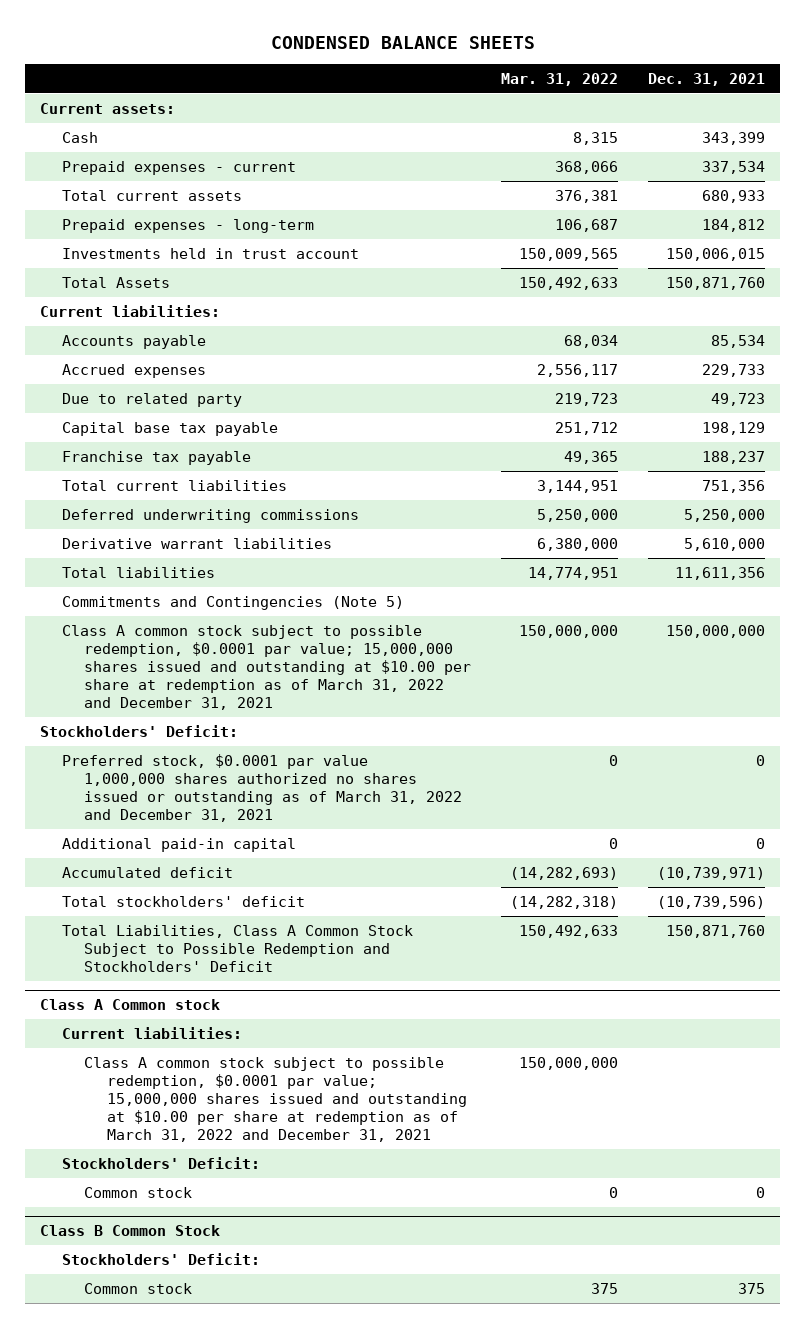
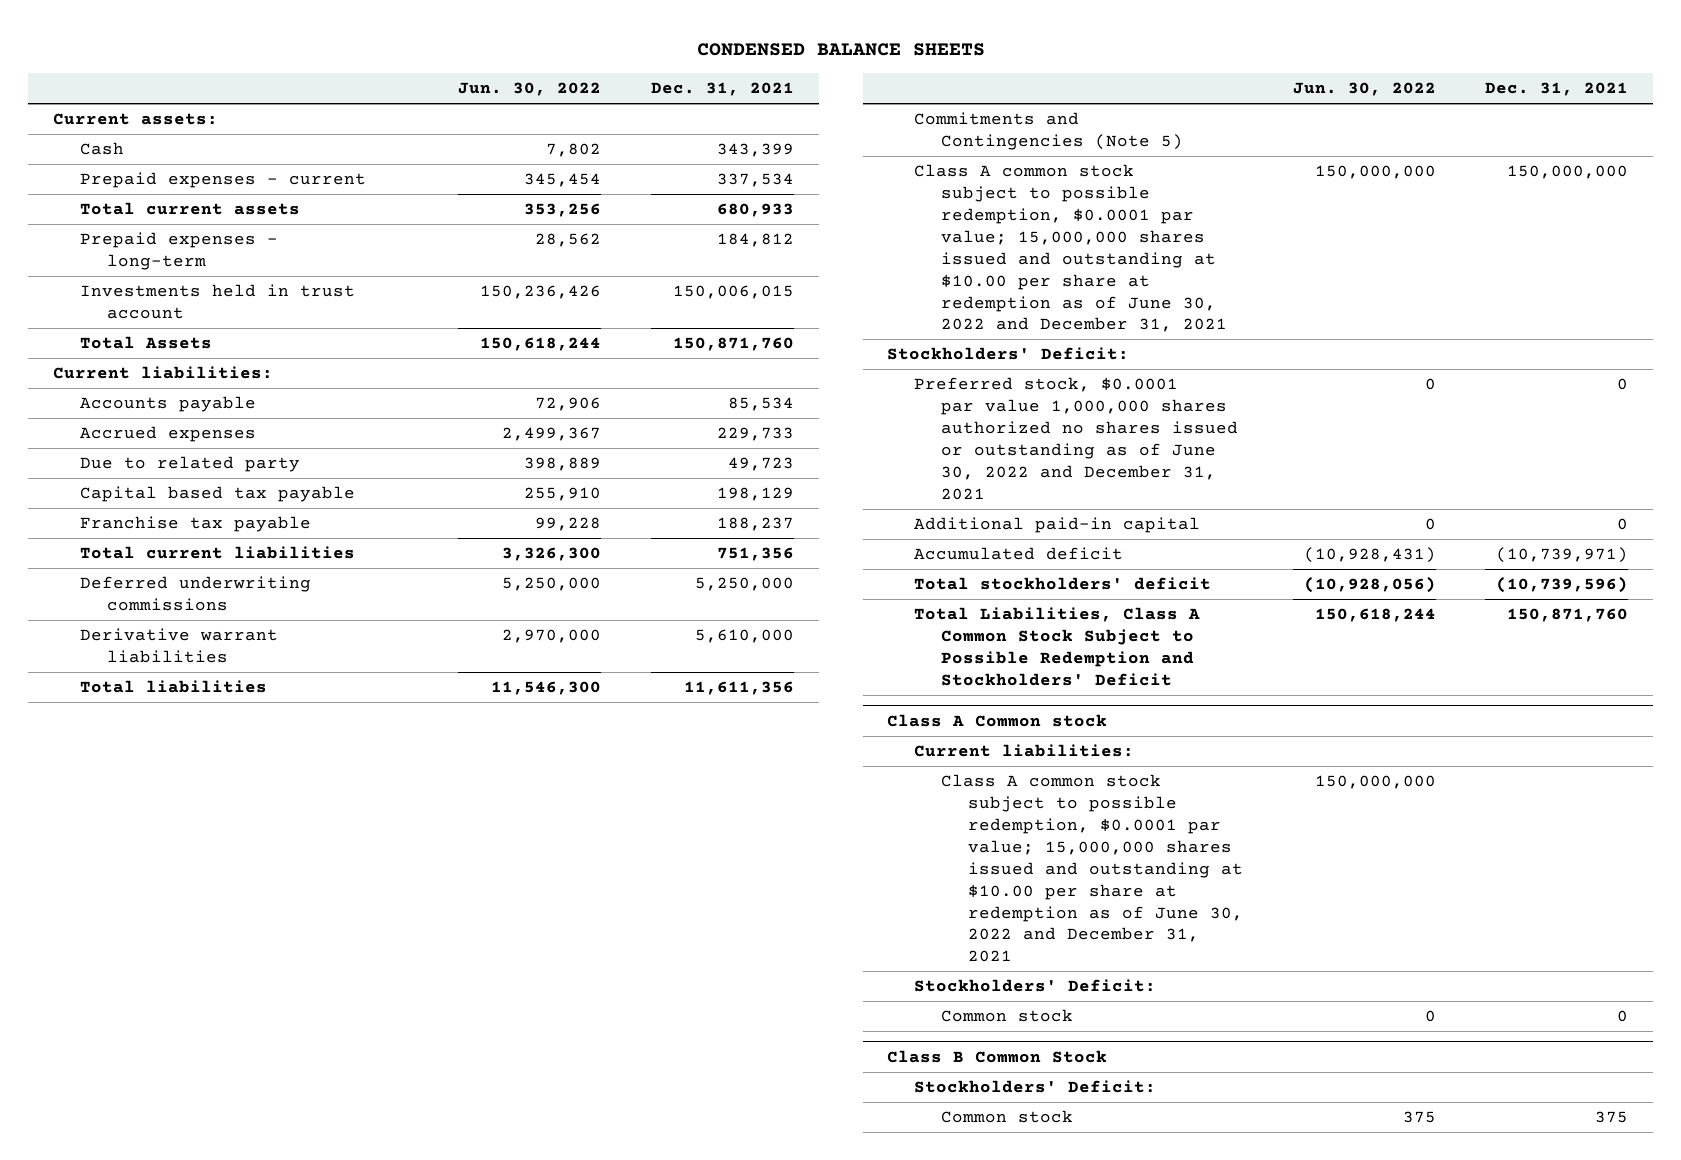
[501,72,619,86] Mar. 31, 2022 -> none
none -> [458,82,602,97] Jun. 30, 2022
[62,422,279,437] Capital base tax payable -> [79,486,355,503] Capital based tax payable
[62,625,472,711] Class A common stock subject to possible redemption, $0.0001 par value; 15,000,000 shares issued and outstanding at $10.00 per share at redemption as of March 31, 2022 and December 31, 2021 -> [914,164,1228,333] Class A common stock subject to possible redemption, $0.0001 par value; 15,000,000 shares issued and outstanding at $10.00 per share at redemption as of June 30, 2022 and December 31, 2021
[62,754,463,823] Preferred stock, $0.0001 par value 1,000,000 shares authorized no shares issued or outstanding as of March 31, 2022 and December 31, 2021 -> [914,377,1239,500] Preferred stock, $0.0001 par value 1,000,000 shares authorized no shares issued or outstanding as of June 30, 2022 and December 31, 2021
[84,1057,467,1143] Class A common stock subject to possible redemption, $0.0001 par value; 15,000,000 shares issued and outstanding at $10.00 per share at redemption as of March 31, 2022 and December 31, 2021 -> [941,774,1243,963] Class A common stock subject to possible redemption, $0.0001 par value; 15,000,000 shares issued and outstanding at $10.00 per share at redemption as of June 30, 2022 and December 31, 2021

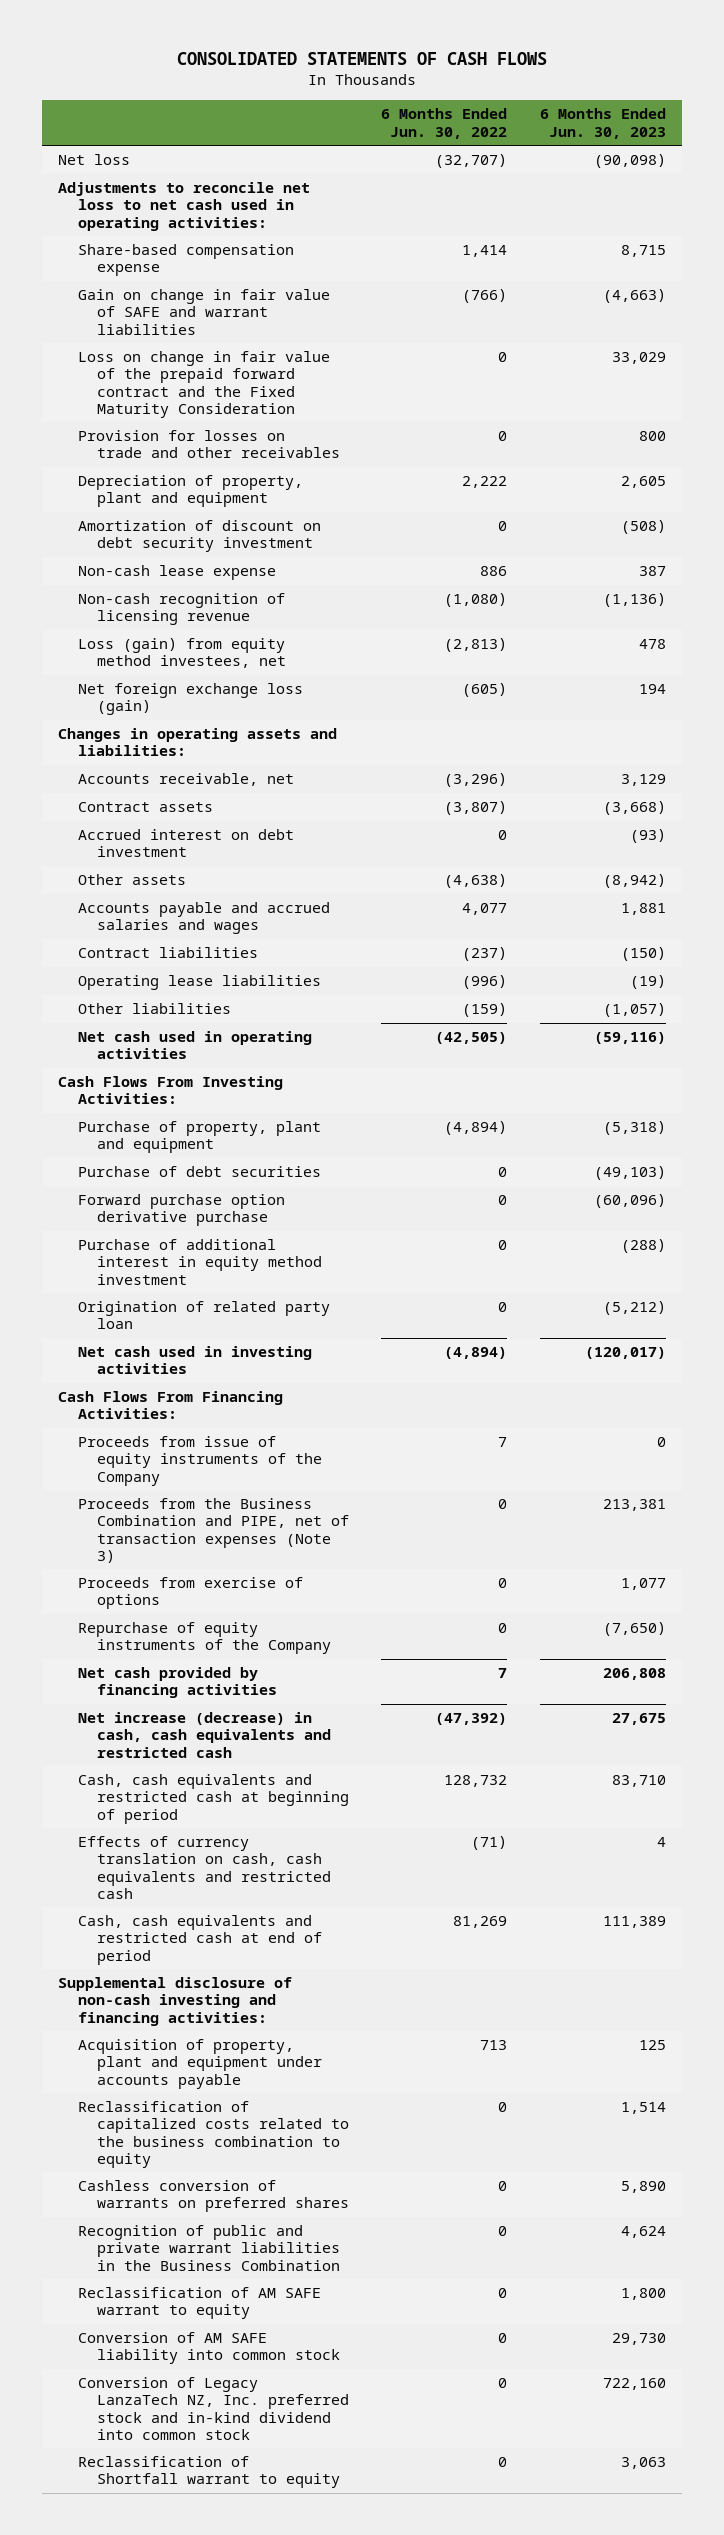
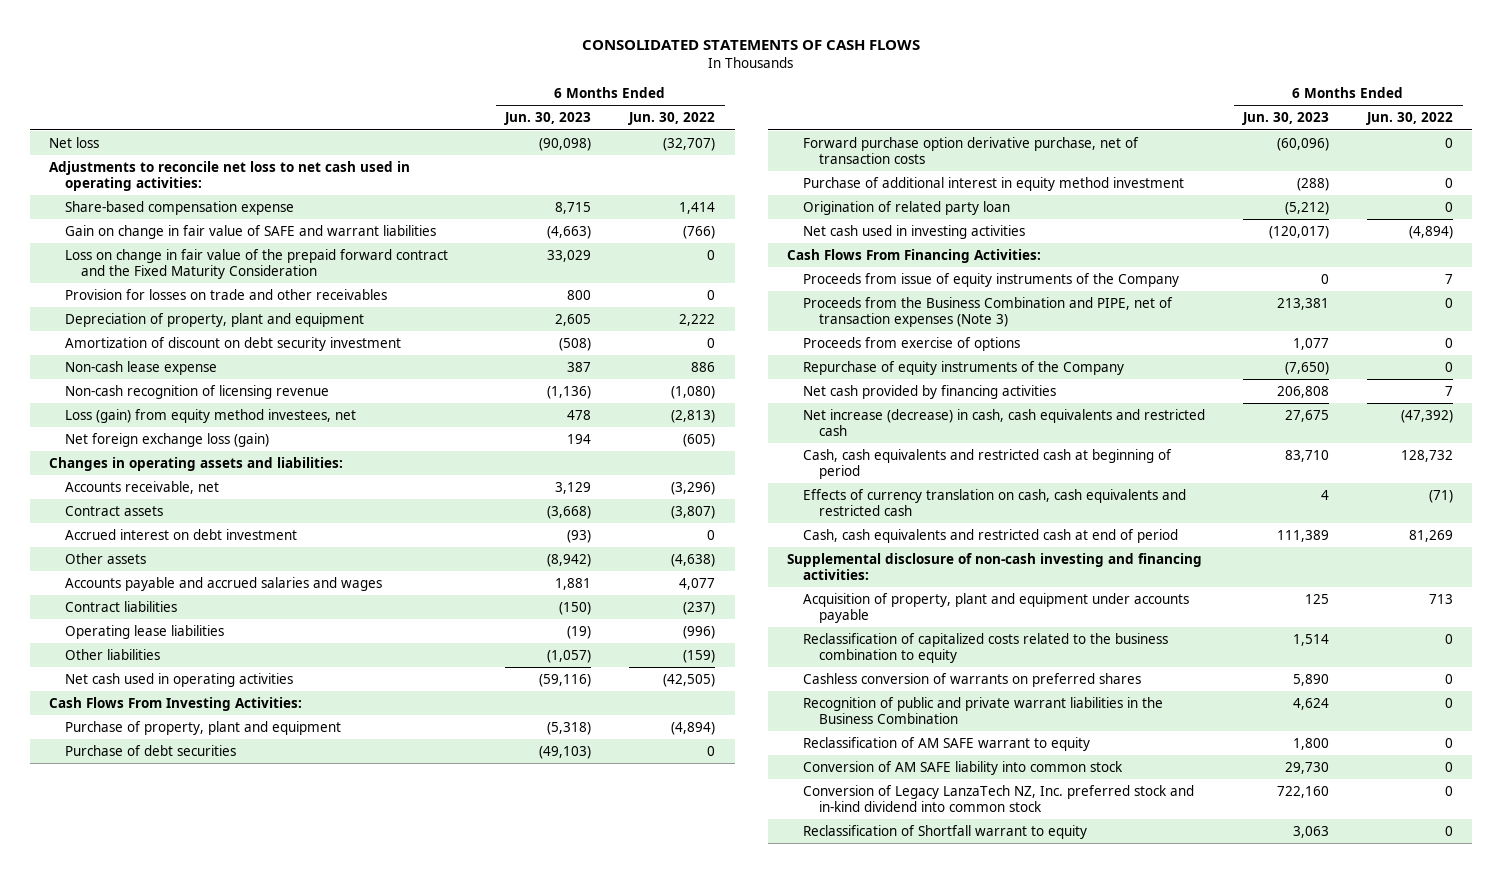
[77,1194,285,1227] Forward purchase option derivative purchase -> [802,136,1139,164] Forward purchase option derivative purchase, net of transaction costs

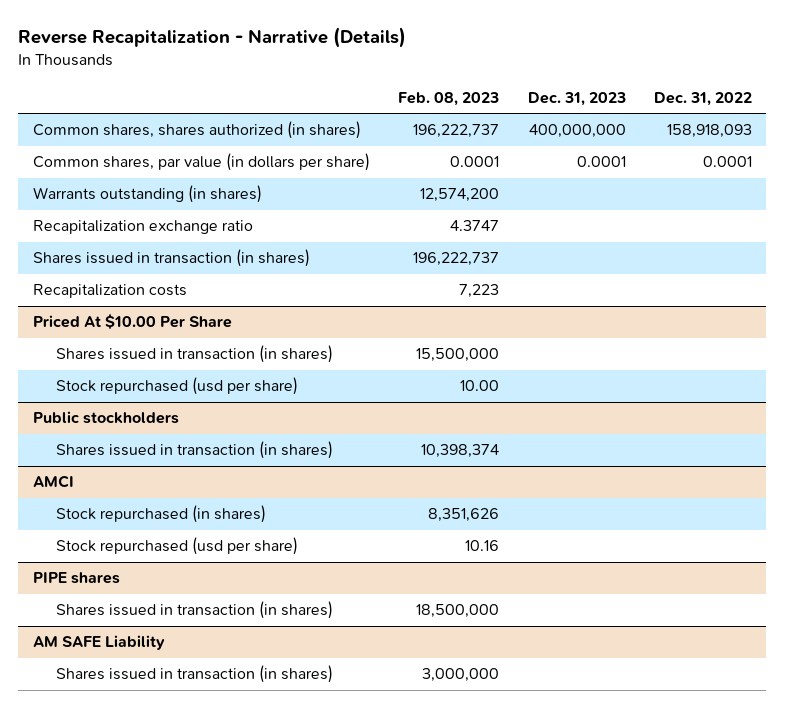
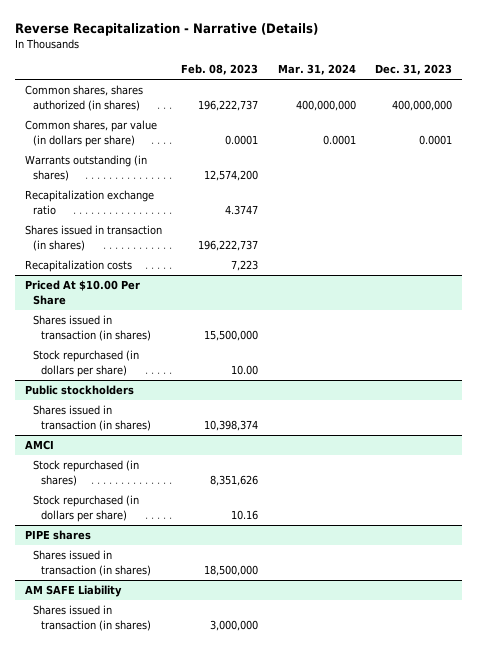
[654,91,753,106] Dec. 31, 2022 -> none
none -> [277,64,356,76] Mar. 31, 2024
[56,377,299,396] Stock repurchased (usd per share) -> [32,350,139,377] Stock repurchased (in dollars per share)
[56,537,299,556] Stock repurchased (usd per share) -> [32,495,139,522] Stock repurchased (in dollars per share)

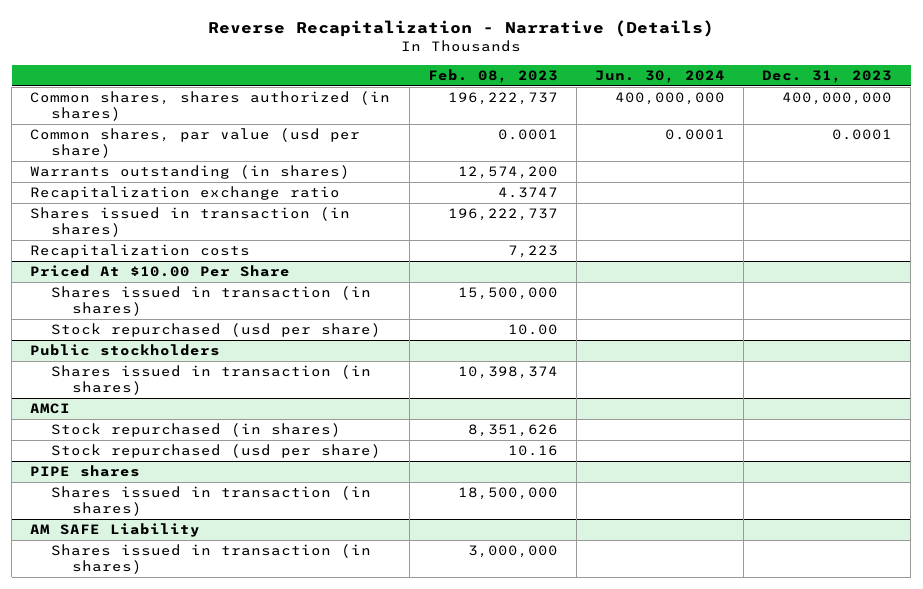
[277,64,356,76] Mar. 31, 2024 -> none
none -> [594,69,725,83] Jun. 30, 2024
[24,120,157,147] Common shares, par value (in dollars per share) -> [30,128,361,159] Common shares, par value (usd per share)
[32,350,139,377] Stock repurchased (in dollars per share) -> [51,323,382,338] Stock repurchased (usd per share)
[32,495,139,522] Stock repurchased (in dollars per share) -> [51,444,382,459] Stock repurchased (usd per share)

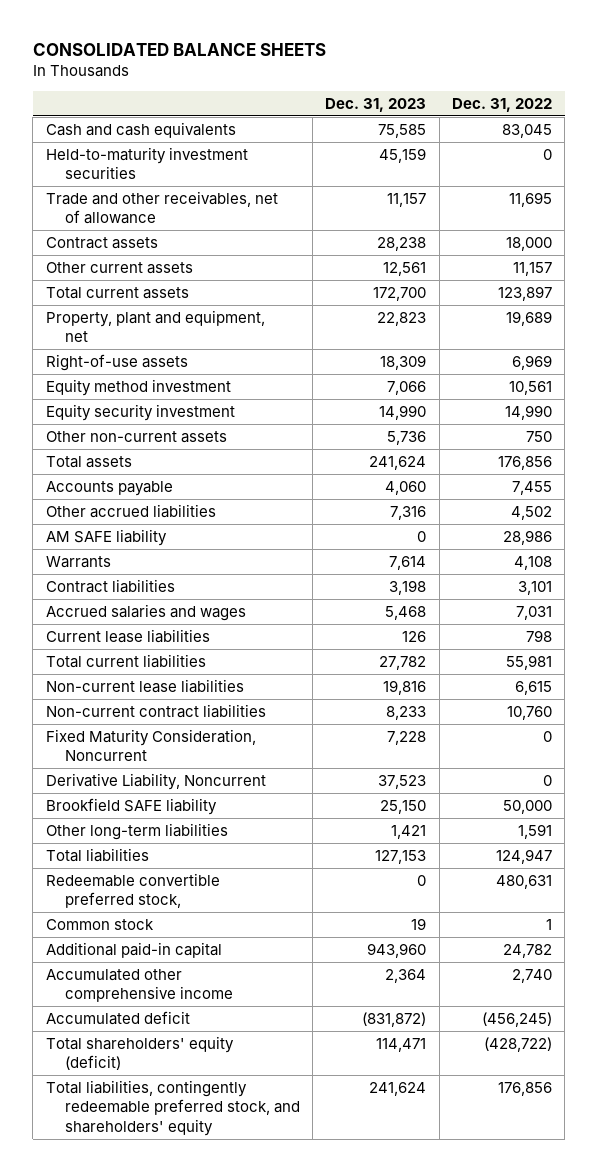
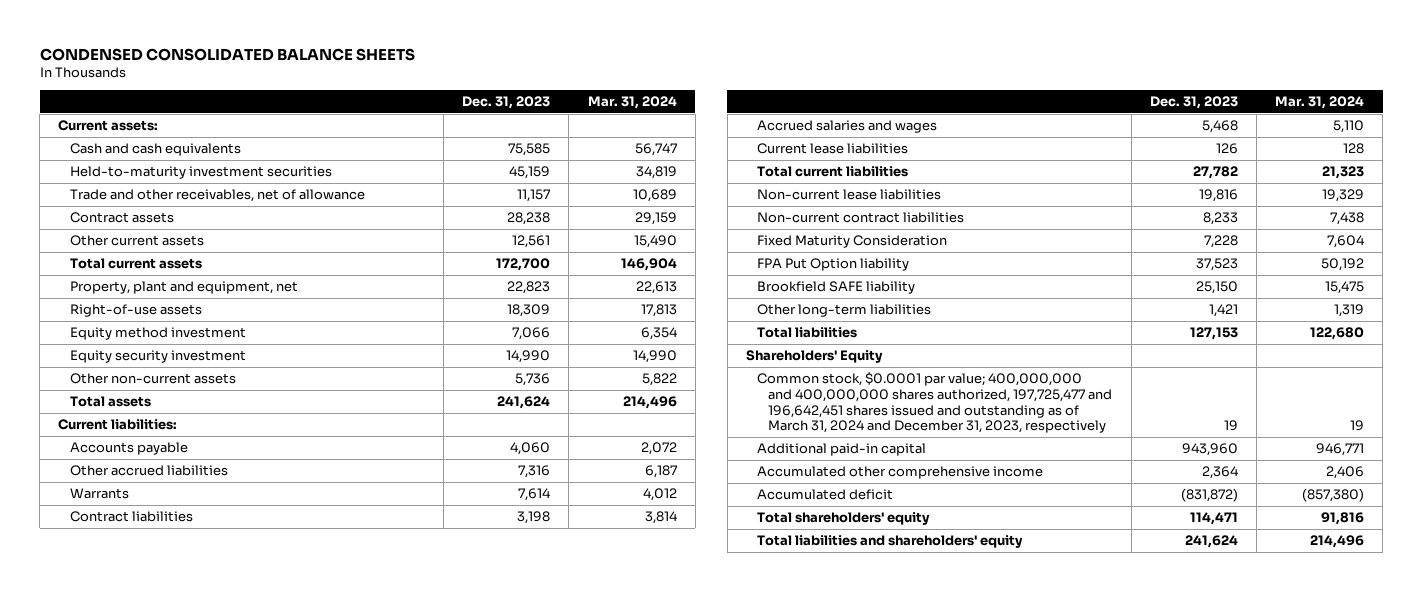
[32,42,326,56] CONSOLIDATED BALANCE SHEETS -> [39,47,415,61] CONDENSED CONSOLIDATED BALANCE SHEETS
[451,97,552,112] Dec. 31, 2022 -> none
none -> [587,96,677,110] Mar. 31, 2024
none -> [58,120,159,132] Current assets:
none -> [58,419,178,431] Current liabilities:
[45,528,167,546] AM SAFE liability -> none
[45,728,256,762] Fixed Maturity Consideration, Noncurrent -> [757,235,948,249] Fixed Maturity Consideration
[45,772,266,790] Derivative Liability, Noncurrent -> [757,258,910,272] FPA Put Option liability
[45,872,220,909] Redeemable convertible preferred stock, -> none
none -> [745,350,883,364] Shareholders' Equity
[45,918,154,930] Common stock -> [757,372,1113,434] Common stock, $0.0001 par value; 400,000,000 and 400,000,000 shares authorized, 197,725,477 and 196,642,451 shares issued and outstanding as of March 31, 2024 and December 31, 2023, respectively
[45,1035,234,1071] Total shareholders' equity (deficit) -> [757,512,931,526] Total shareholders' equity
[45,1079,300,1136] Total liabilities, contingently redeemable preferred stock, and shareholders' equity -> [757,535,1024,549] Total liabilities and shareholders' equity

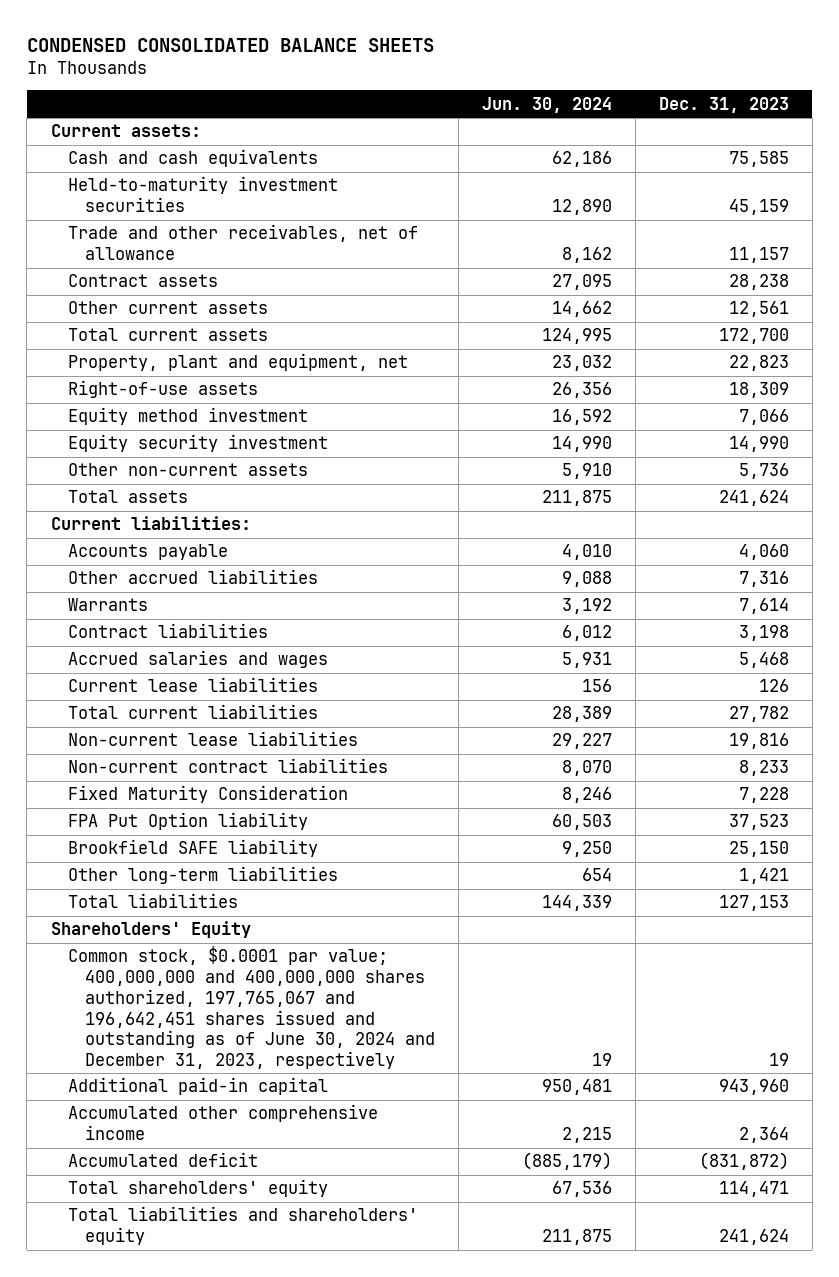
[587,96,677,110] Mar. 31, 2024 -> none
none -> [481,96,612,113] Jun. 30, 2024
[757,372,1113,434] Common stock, $0.0001 par value; 400,000,000 and 400,000,000 shares authorized, 197,725,477 and 196,642,451 shares issued and outstanding as of March 31, 2024 and December 31, 2023, respectively -> [67,946,435,1069] Common stock, $0.0001 par value; 400,000,000 and 400,000,000 shares authorized, 197,765,067 and 196,642,451 shares issued and outstanding as of June 30, 2024 and December 31, 2023, respectively

